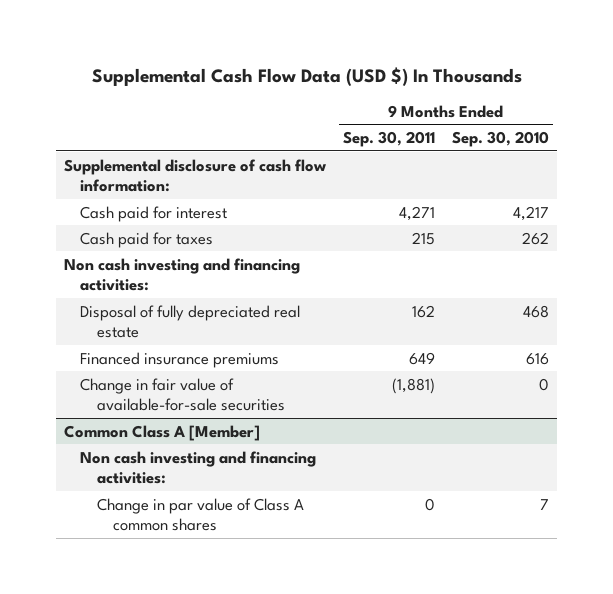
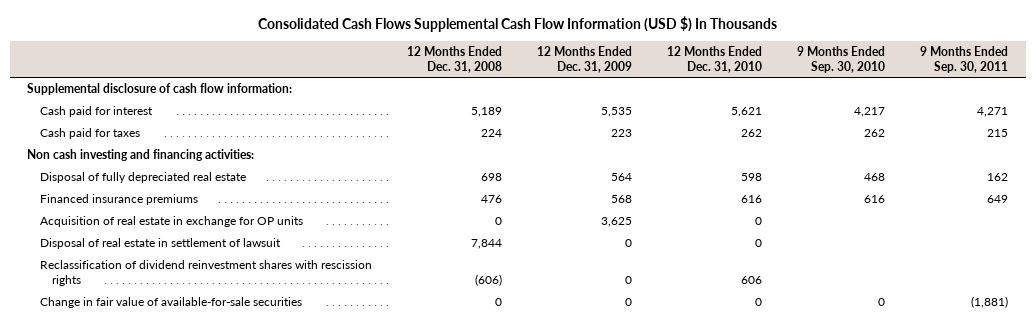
[91,66,522,86] Supplemental Cash Flow Data (USD $) In Thousands -> [257,15,777,32] Consolidated Cash Flows Supplemental Cash Flow Information (USD $) In Thousands
none -> [406,45,502,73] 12 Months Ended Dec. 31, 2008
none -> [537,45,633,73] 12 Months Ended Dec. 31, 2009
none -> [667,45,763,73] 12 Months Ended Dec. 31, 2010
none -> [39,216,303,228] Acquisition of real estate in exchange for OP units
none -> [39,238,281,250] Disposal of real estate in settlement of lawsuit
none -> [39,260,372,287] Reclassification of dividend reinvestment shares with rescission rights
[64,424,261,441] Common Class A [Member] -> none
[80,450,317,485] Non cash investing and financing activities: -> none
[96,497,304,532] Change in par value of Class A common shares -> none

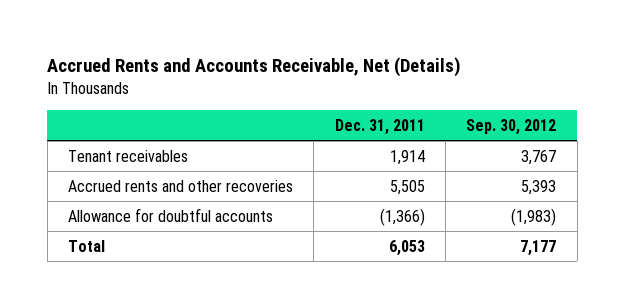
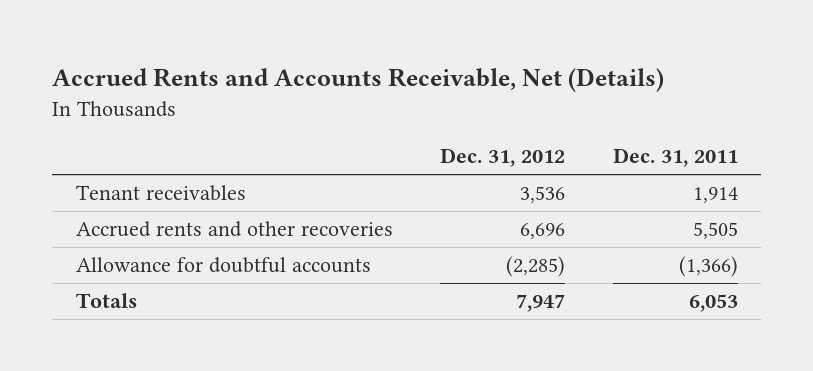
[466,119,557,136] Sep. 30, 2012 -> none
none -> [440,148,566,168] Dec. 31, 2012
[67,239,105,252] Total -> [75,293,137,309] Totals

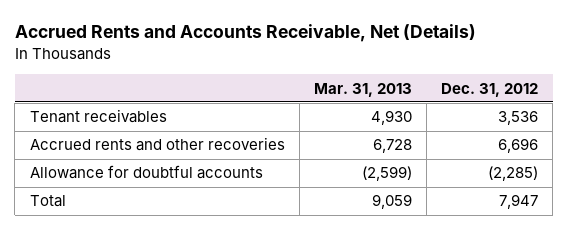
[612,148,738,168] Dec. 31, 2011 -> none
none -> [313,82,412,97] Mar. 31, 2013
[75,293,137,309] Totals -> [29,195,66,208] Total

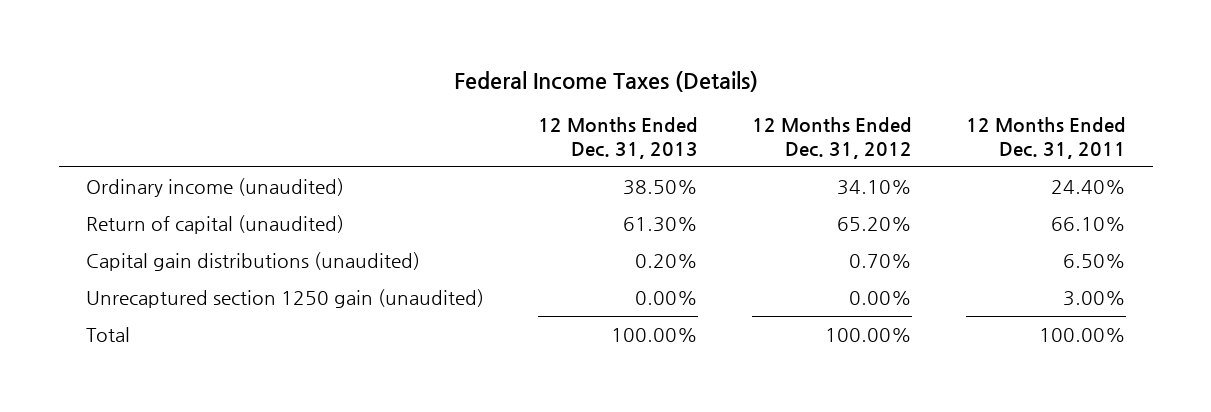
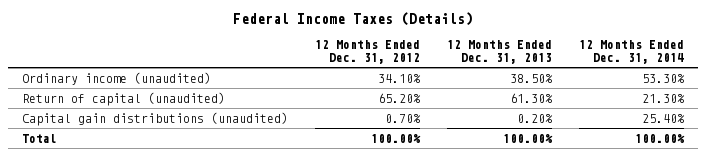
[965,117,1126,159] 12 Months Ended Dec. 31, 2011 -> none
none -> [579,40,685,64] 12 Months Ended Dec. 31, 2014
[85,288,484,308] Unrecaptured section 1250 gain (unaudited) -> none

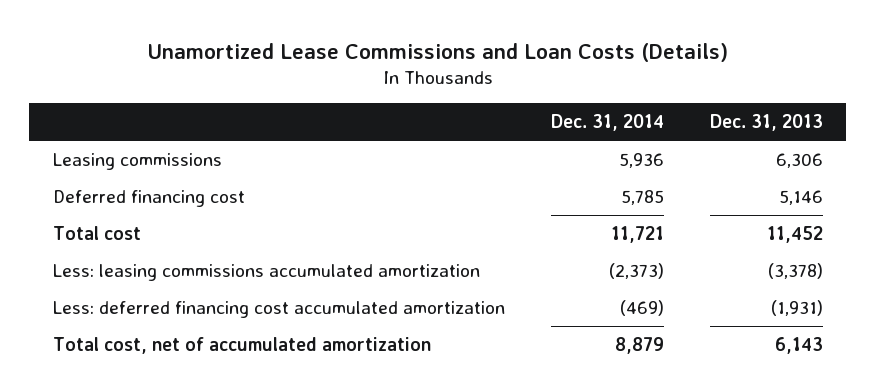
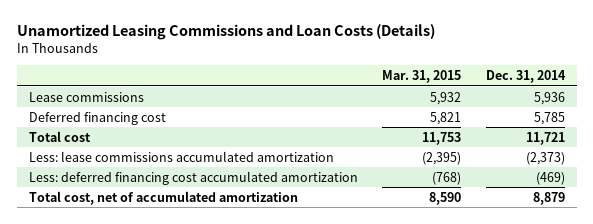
[146,42,728,62] Unamortized Lease Commissions and Loan Costs (Details) -> [16,23,435,40] Unamortized Leasing Commissions and Loan Costs (Details)
[710,114,824,132] Dec. 31, 2013 -> none
none -> [382,69,462,83] Mar. 31, 2015
[52,152,222,170] Leasing commissions -> [28,91,144,102] Lease commissions
[52,263,480,281] Less: leasing commissions accumulated amortization -> [28,150,334,162] Less: lease commissions accumulated amortization

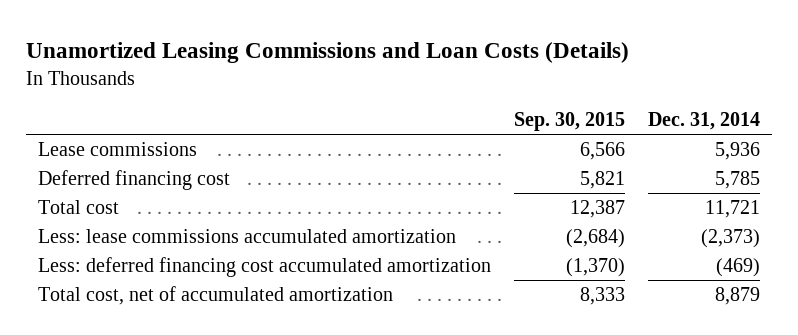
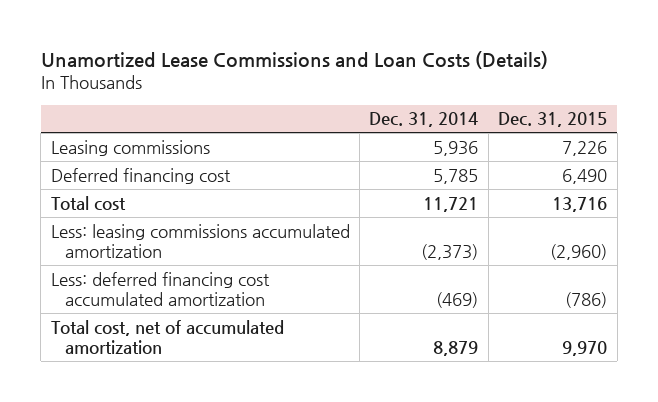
[26,41,630,63] Unamortized Leasing Commissions and Loan Costs (Details) -> [40,51,548,70] Unamortized Lease Commissions and Loan Costs (Details)
[513,112,625,132] Sep. 30, 2015 -> none
none -> [498,112,608,128] Dec. 31, 2015
[37,142,197,157] Lease commissions -> [50,139,210,156] Leasing commissions
[37,229,456,244] Less: lease commissions accumulated amortization -> [50,223,350,258] Less: leasing commissions accumulated amortization

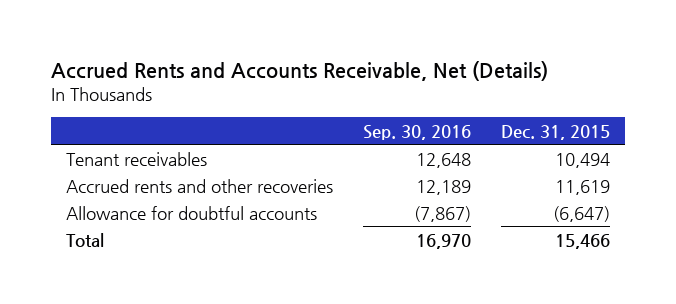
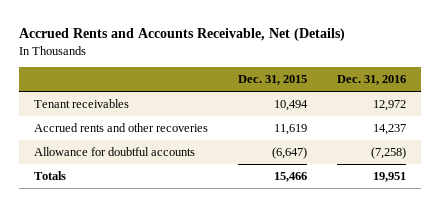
[362,124,471,140] Sep. 30, 2016 -> none
none -> [336,75,406,86] Dec. 31, 2016
[65,232,104,247] Total -> [34,171,67,181] Totals

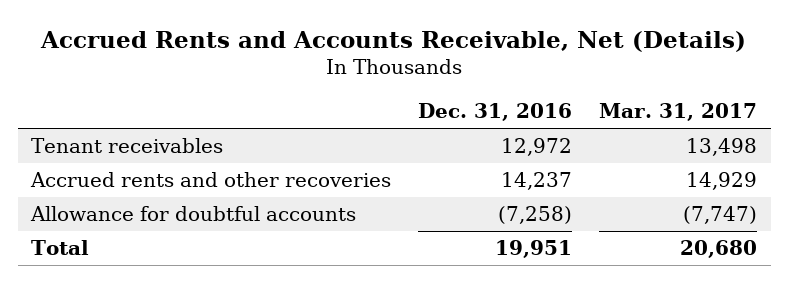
[237,75,307,86] Dec. 31, 2015 -> none
none -> [599,103,758,122] Mar. 31, 2017
[34,171,67,181] Totals -> [31,240,90,256] Total

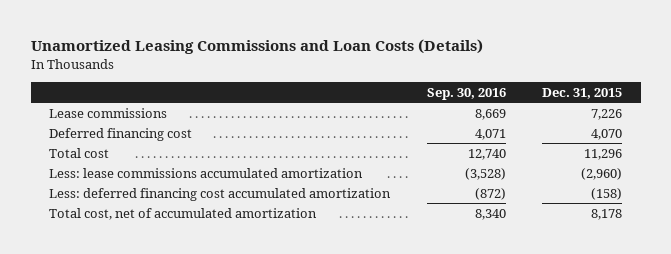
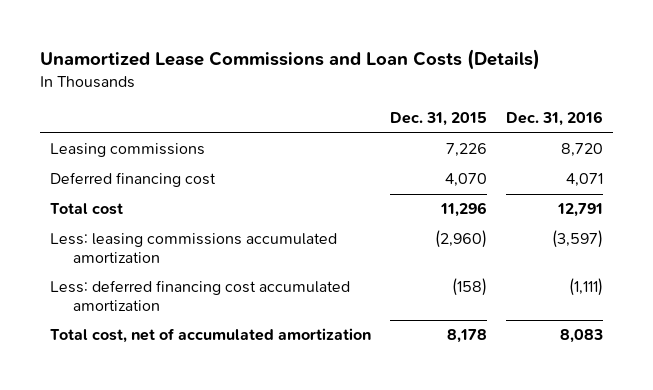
[30,39,483,55] Unamortized Leasing Commissions and Loan Costs (Details) -> [40,49,541,71] Unamortized Lease Commissions and Loan Costs (Details)
[426,87,506,100] Sep. 30, 2016 -> none
none -> [506,111,604,127] Dec. 31, 2016
[49,107,168,118] Lease commissions -> [49,143,205,158] Leasing commissions
[49,167,364,178] Less: lease commissions accumulated amortization -> [49,233,337,263] Less: leasing commissions accumulated amortization

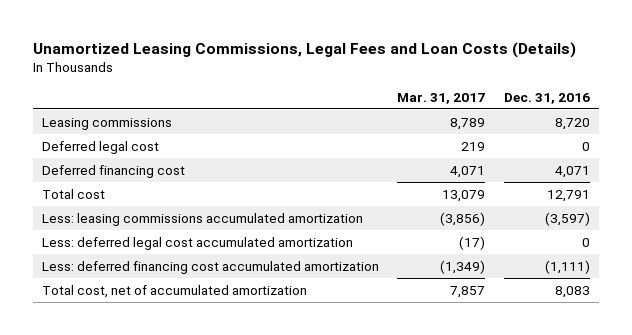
[40,49,541,71] Unamortized Lease Commissions and Loan Costs (Details) -> [33,41,577,58] Unamortized Leasing Commissions, Legal Fees and Loan Costs (Details)
[390,112,488,127] Dec. 31, 2015 -> none
none -> [397,92,486,104] Mar. 31, 2017
none -> [42,140,160,154] Deferred legal cost
none -> [42,236,354,250] Less: deferred legal cost accumulated amortization

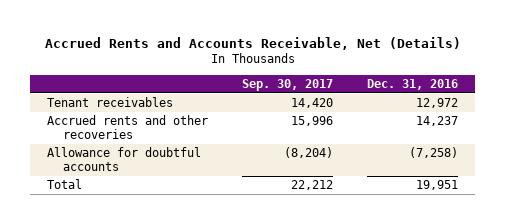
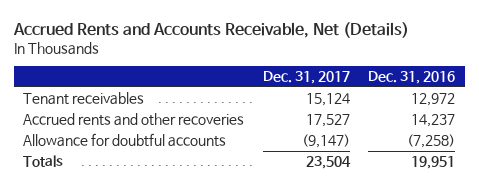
[242,78,334,91] Sep. 30, 2017 -> none
none -> [262,71,350,85] Dec. 31, 2017
[47,179,83,190] Total -> [23,155,64,168] Totals

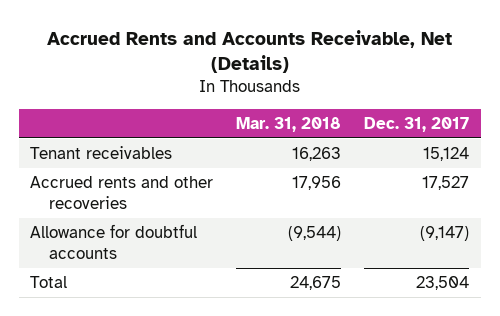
[368,71,456,85] Dec. 31, 2016 -> none
none -> [236,116,342,132] Mar. 31, 2018
[23,155,64,168] Totals -> [30,275,68,288] Total

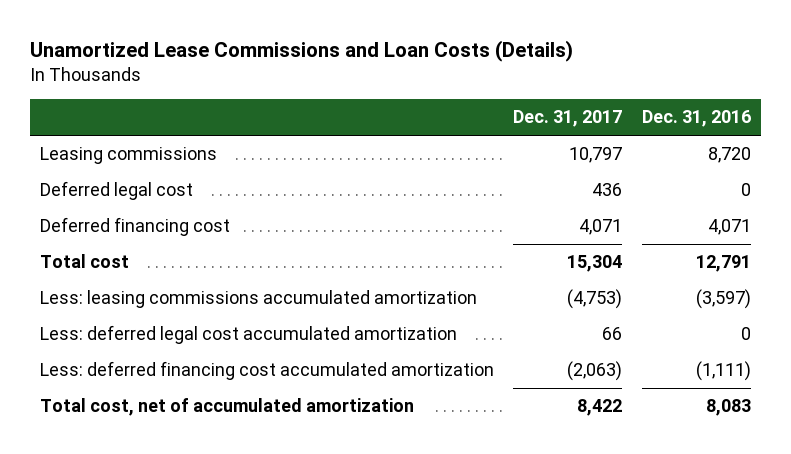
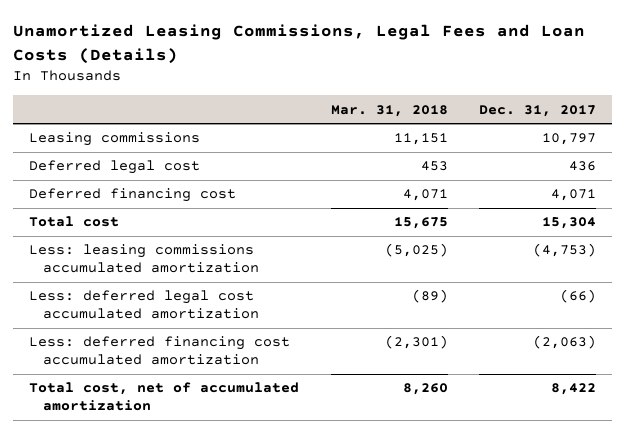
[29,40,573,63] Unamortized Lease Commissions and Loan Costs (Details) -> [12,24,585,64] Unamortized Leasing Commissions, Legal Fees and Loan Costs (Details)
[641,110,751,128] Dec. 31, 2016 -> none
none -> [330,104,448,117] Mar. 31, 2018
[602,327,623,341] 66 -> [560,289,597,304] (66)

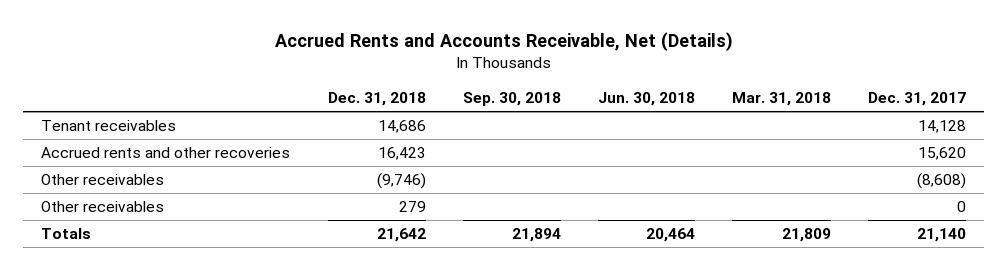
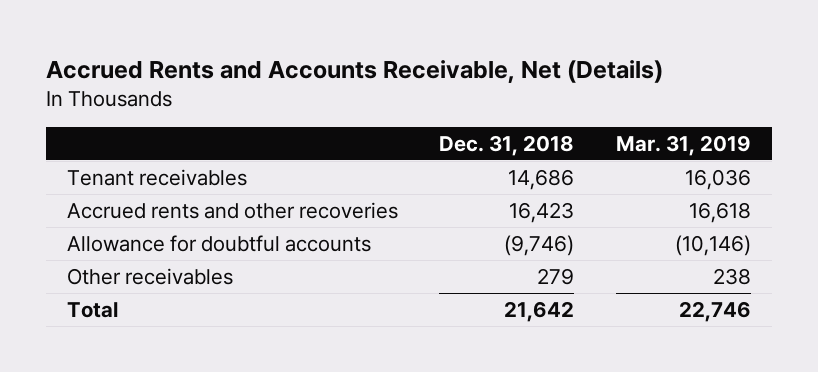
[462,91,561,106] Sep. 30, 2018 -> none
[597,91,695,106] Jun. 30, 2018 -> none
[731,91,831,106] Mar. 31, 2018 -> none
[867,91,966,106] Dec. 31, 2017 -> none
none -> [615,134,751,156] Mar. 31, 2019
[41,174,165,186] Other receivables -> [66,234,371,252] Allowance for doubtful accounts
[41,228,92,240] Totals -> [66,301,118,318] Total

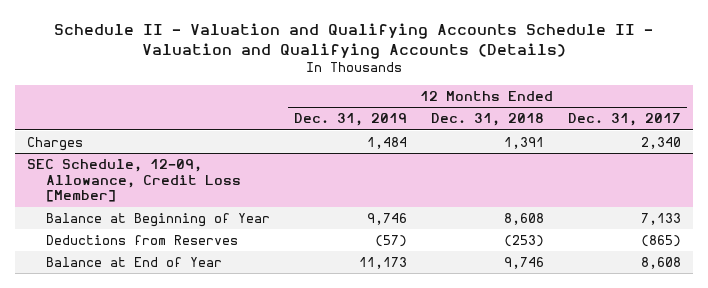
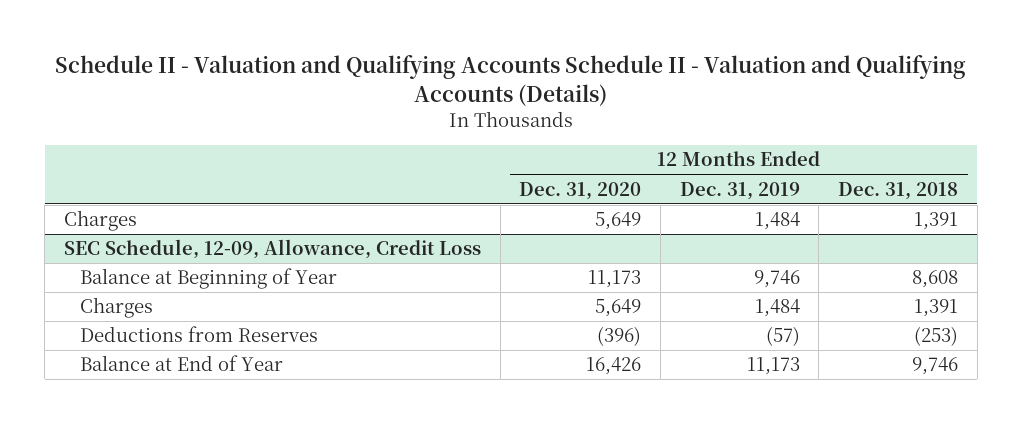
[567,113,681,127] Dec. 31, 2017 -> none
none -> [519,181,642,200] Dec. 31, 2020
[27,158,241,203] SEC Schedule, 12-09, Allowance, Credit Loss [Member] -> [64,239,482,260] SEC Schedule, 12-09, Allowance, Credit Loss
none -> [79,297,153,319] Charges

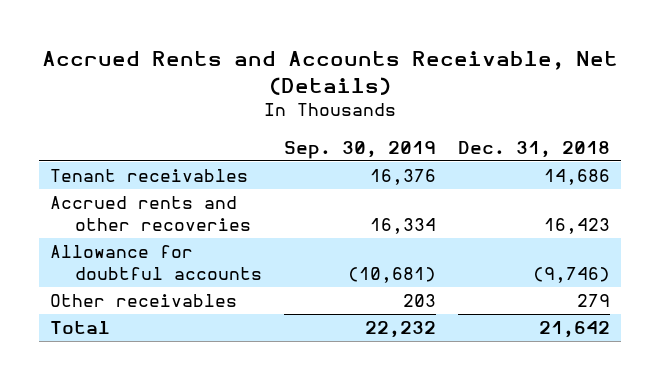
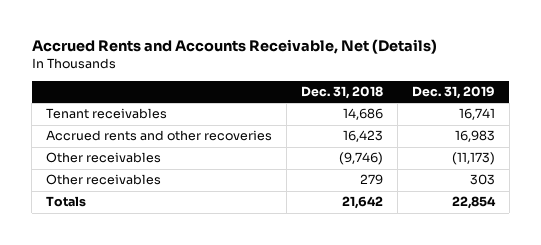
[283,140,436,159] Sep. 30, 2019 -> none
none -> [411,86,495,100] Dec. 31, 2019
[50,245,262,280] Allowance for doubtful accounts -> [46,152,162,164] Other receivables
[50,321,111,335] Total -> [46,196,87,208] Totals

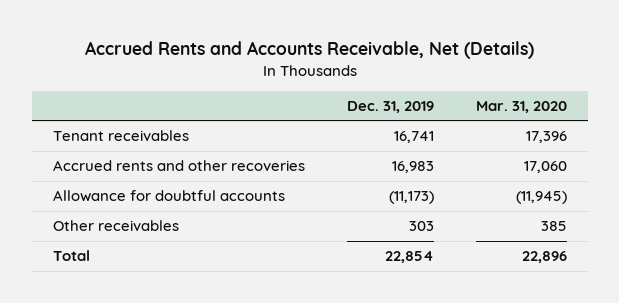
[300,86,383,100] Dec. 31, 2018 -> none
none -> [475,100,567,113] Mar. 31, 2020
[46,152,162,164] Other receivables -> [52,190,285,203] Allowance for doubtful accounts
[46,196,87,208] Totals -> [52,250,90,262] Total

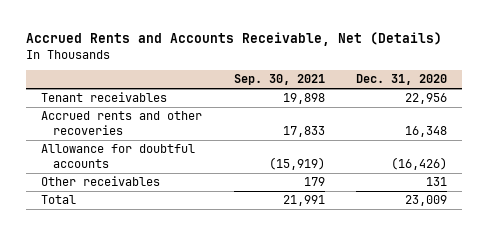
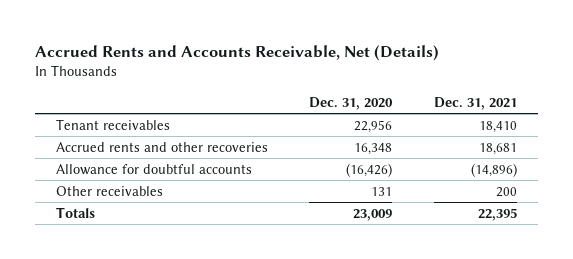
[233,74,325,86] Sep. 30, 2021 -> none
none -> [434,96,518,110] Dec. 31, 2021
[41,195,77,205] Total -> [55,206,95,218] Totals

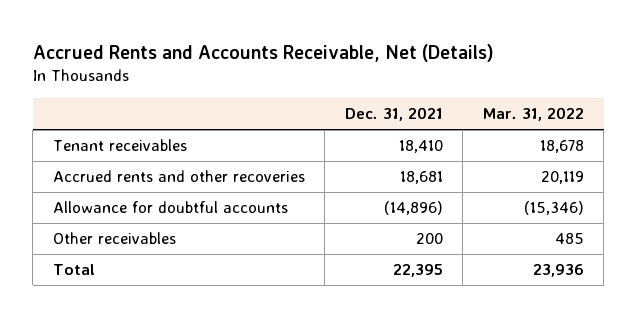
[309,96,394,110] Dec. 31, 2020 -> none
none -> [482,107,584,122] Mar. 31, 2022
[55,206,95,218] Totals -> [52,264,95,276] Total

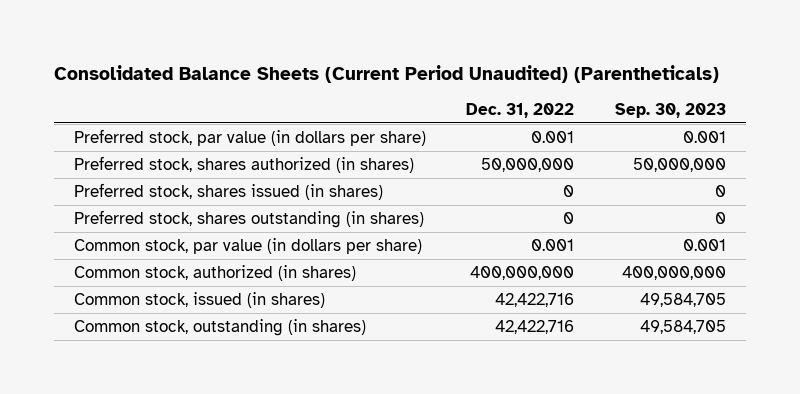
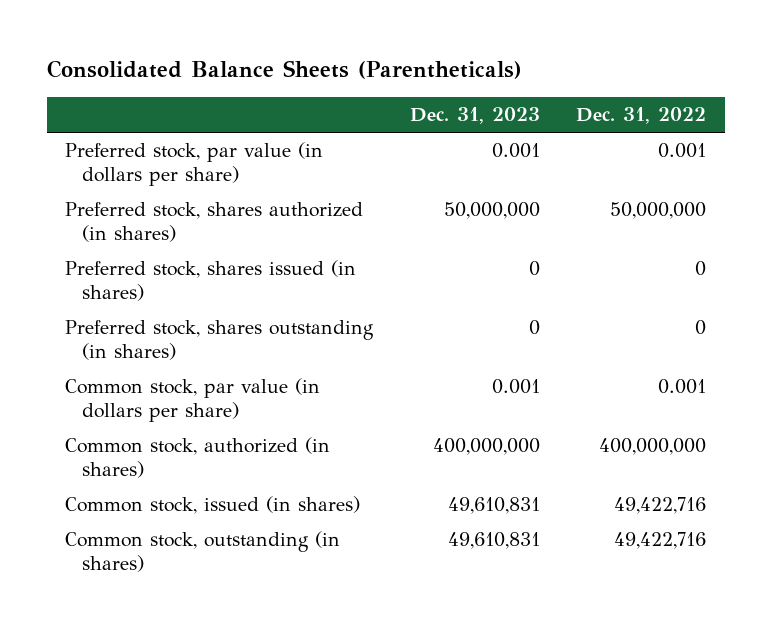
[54,64,720,83] Consolidated Balance Sheets (Current Period Unaudited) (Parentheticals) -> [47,60,523,80] Consolidated Balance Sheets (Parentheticals)
[614,102,726,118] Sep. 30, 2023 -> none
none -> [409,107,540,125] Dec. 31, 2023
[495,292,575,307] 42,422,716 -> [614,497,707,515] 49,422,716
[495,319,575,334] 42,422,716 -> [614,532,707,550] 49,422,716

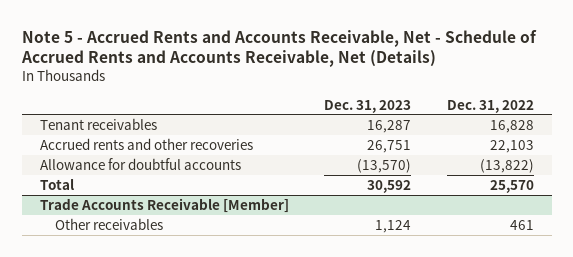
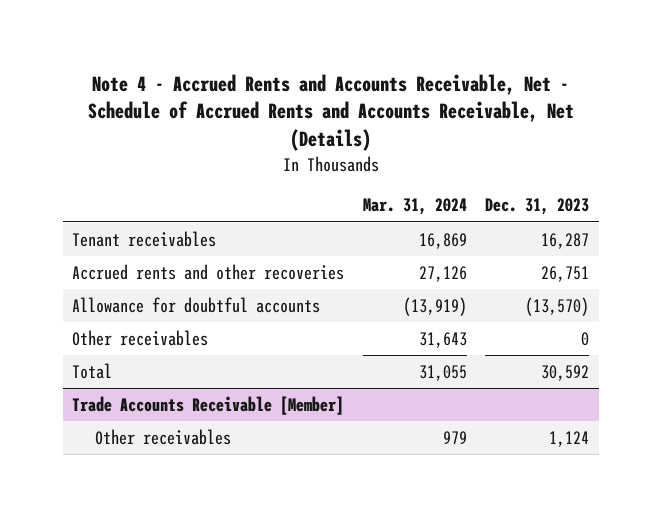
[20,29,537,68] Note 5 - Accrued Rents and Accounts Receivable, Net - Schedule of Accrued Rents and Accounts Receivable, Net (Details) -> [87,73,574,152] Note 4 - Accrued Rents and Accounts Receivable, Net - Schedule of Accrued Rents and Accounts Receivable, Net (Details)
[446,99,534,113] Dec. 31, 2022 -> none
none -> [362,198,467,216] Mar. 31, 2024
none -> [71,329,208,346] Other receivables

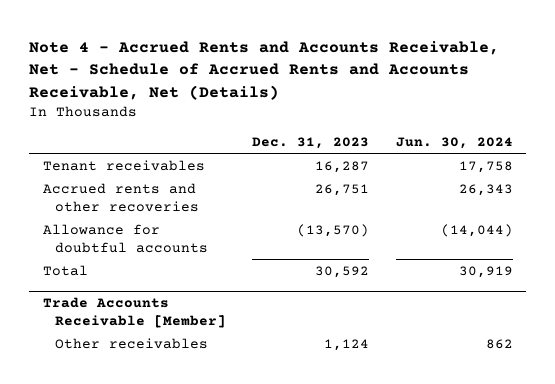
[362,198,467,216] Mar. 31, 2024 -> none
none -> [395,137,513,150] Jun. 30, 2024
[71,329,208,346] Other receivables -> none

